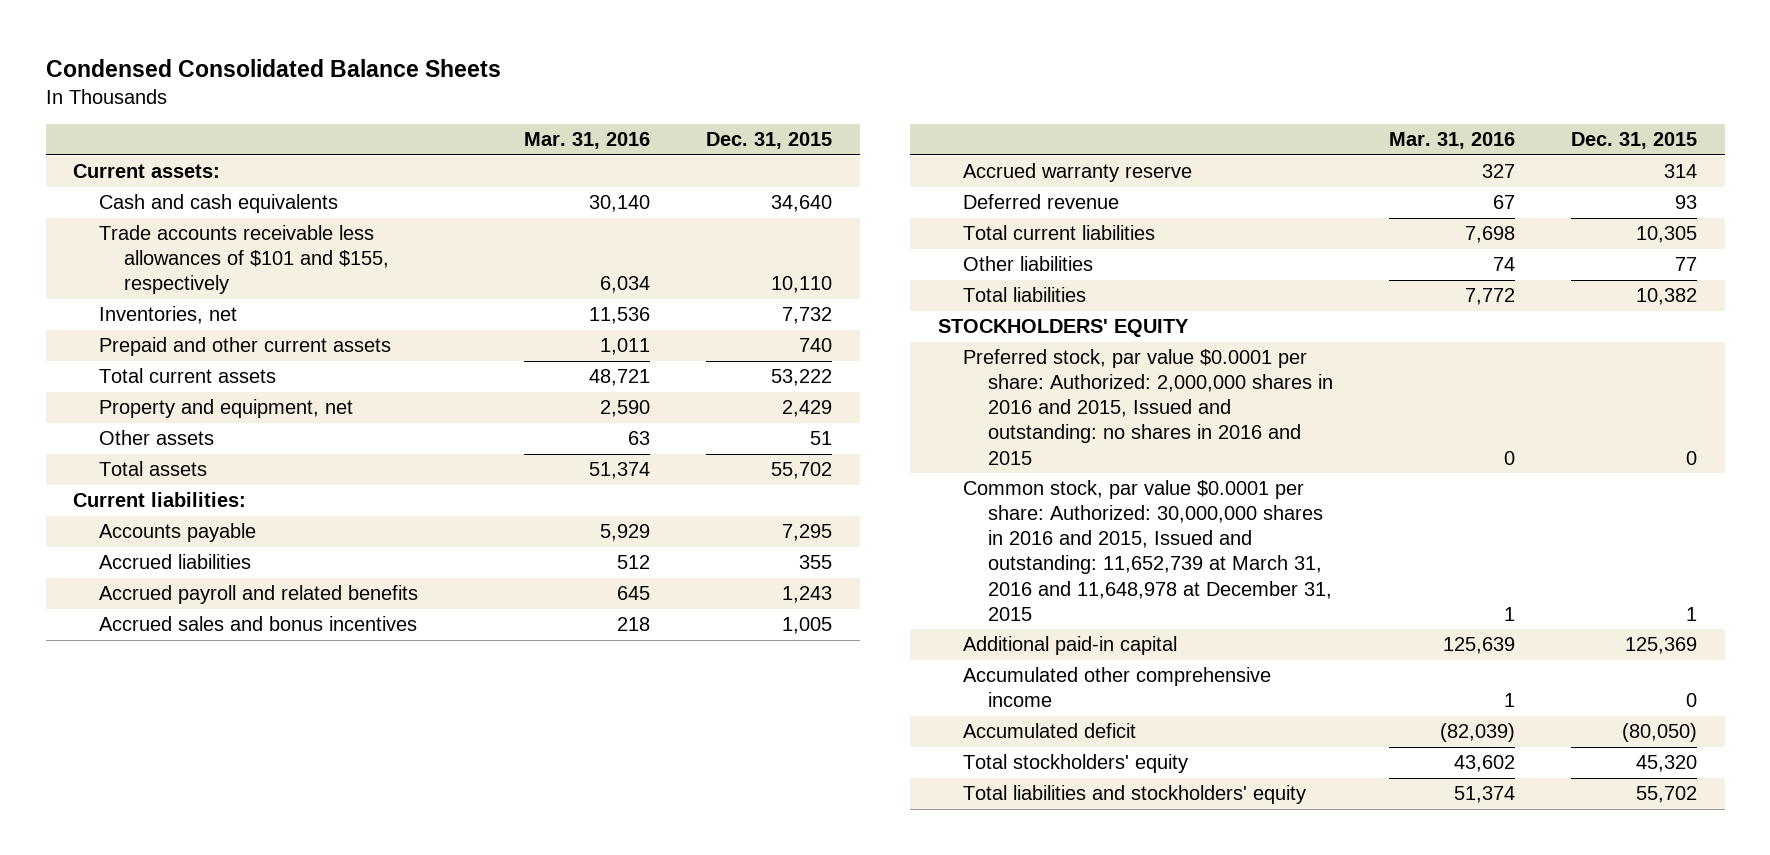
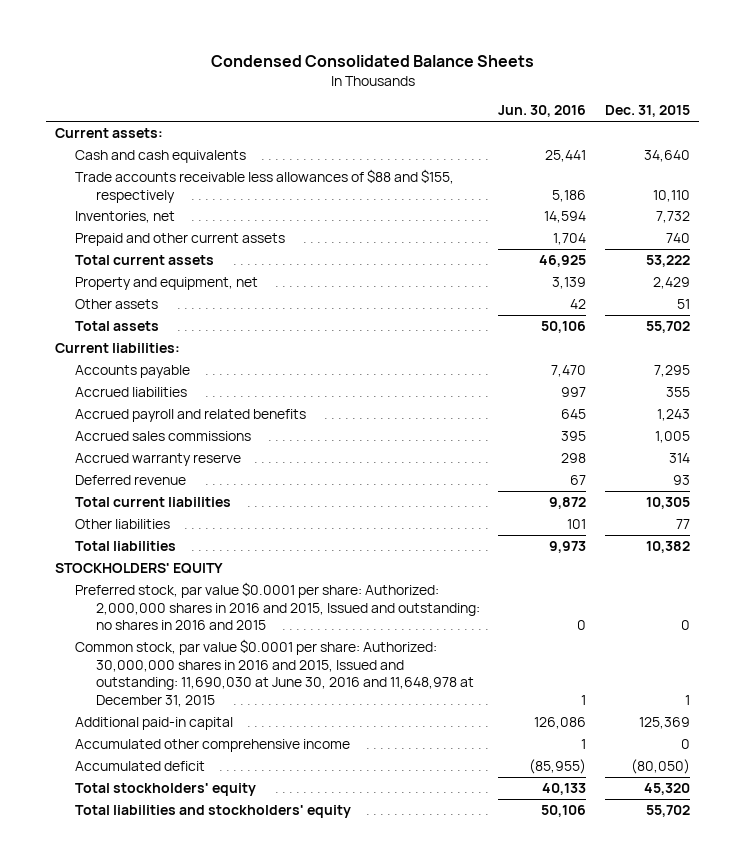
[524,132,651,150] Mar. 31, 2016 -> none
none -> [498,105,587,118] Jun. 30, 2016
[98,225,389,295] Trade accounts receivable less allowances of $101 and $155, respectively -> [75,168,455,203] Trade accounts receivable less allowances of $88 and $155, respectively
[98,616,417,632] Accrued sales and bonus incentives -> none
none -> [75,430,252,441] Accrued sales commissions
[963,480,1333,621] Common stock, par value $0.0001 per share: Authorized: 30,000,000 shares in 2016 and 2015, Issued and outstanding: 11,652,739 at March 31, 2016 and 11,648,978 at December 31, 2015 -> [75,638,474,708] Common stock, par value $0.0001 per share: Authorized: 30,000,000 shares in 2016 and 2015, Issued and outstanding: 11,690,030 at June 30, 2016 and 11,648,978 at December 31, 2015

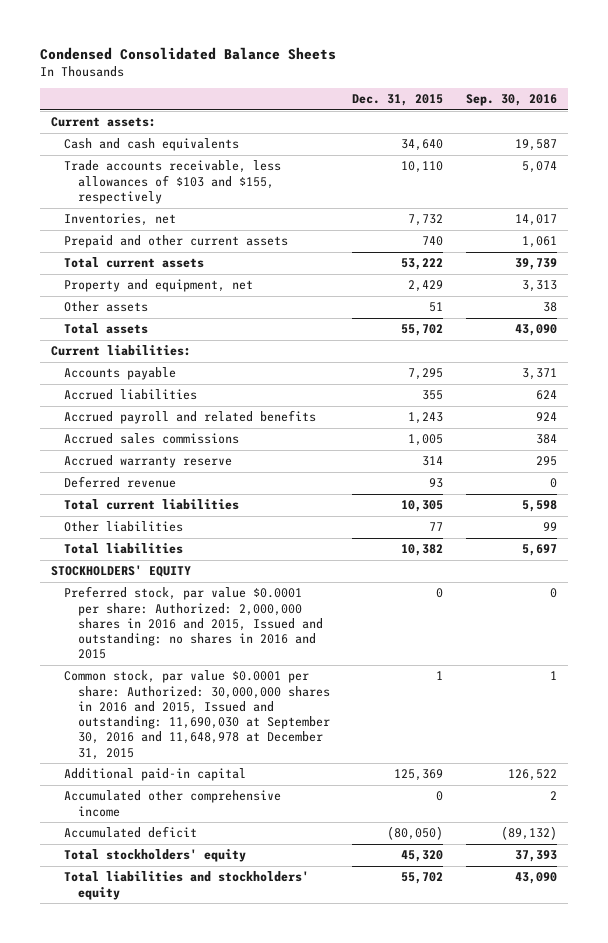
[498,105,587,118] Jun. 30, 2016 -> none
none -> [465,94,557,107] Sep. 30, 2016
[75,168,455,203] Trade accounts receivable less allowances of $88 and $155, respectively -> [64,160,282,204] Trade accounts receivable, less allowances of $103 and $155, respectively
[75,638,474,708] Common stock, par value $0.0001 per share: Authorized: 30,000,000 shares in 2016 and 2015, Issued and outstanding: 11,690,030 at June 30, 2016 and 11,648,978 at December 31, 2015 -> [64,670,330,760] Common stock, par value $0.0001 per share: Authorized: 30,000,000 shares in 2016 and 2015, Issued and outstanding: 11,690,030 at September 30, 2016 and 11,648,978 at December 31, 2015

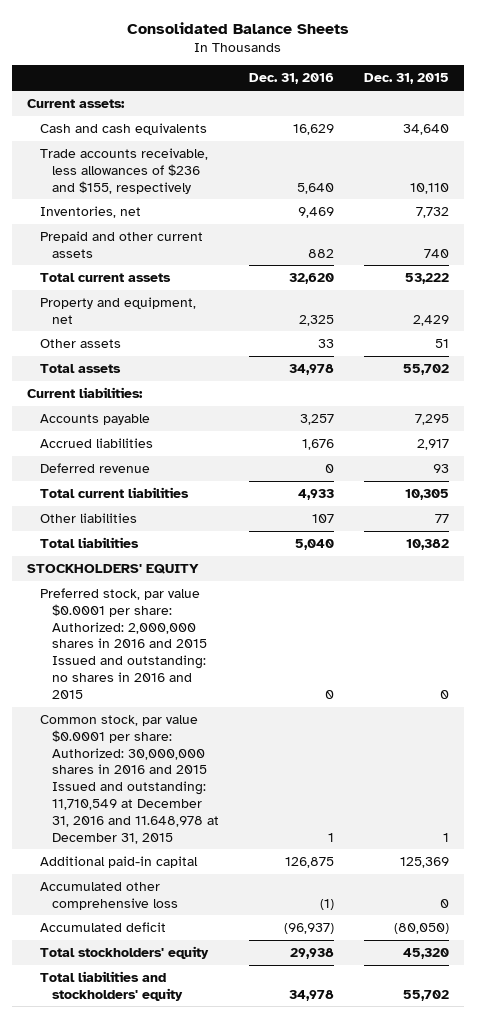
[39,46,336,60] Condensed Consolidated Balance Sheets -> [127,21,350,34] Consolidated Balance Sheets
[465,94,557,107] Sep. 30, 2016 -> none
none -> [249,73,335,85] Dec. 31, 2016
[64,160,282,204] Trade accounts receivable, less allowances of $103 and $155, respectively -> [39,147,208,194] Trade accounts receivable, less allowances of $236 and $155, respectively
[64,410,317,425] Accrued payroll and related benefits -> none
[64,433,240,445] Accrued sales commissions -> none
[64,455,233,469] Accrued warranty reserve -> none
[422,390,444,401] 355 -> [417,438,450,450] 2,917
[64,586,323,660] Preferred stock, par value $0.0001 per share: Authorized: 2,000,000 shares in 2016 and 2015, Issued and outstanding: no shares in 2016 and 2015 -> [39,587,207,699] Preferred stock, par value $0.0001 per share: Authorized: 2,000,000 shares in 2016 and 2015 Issued and outstanding: no shares in 2016 and 2015
[64,670,330,760] Common stock, par value $0.0001 per share: Authorized: 30,000,000 shares in 2016 and 2015, Issued and outstanding: 11,690,030 at September 30, 2016 and 11,648,978 at December 31, 2015 -> [39,714,219,844] Common stock, par value $0.0001 per share: Authorized: 30,000,000 shares in 2016 and 2015 Issued and outstanding: 11,710,549 at December 31, 2016 and 11.648,978 at December 31, 2015
[64,790,282,817] Accumulated other comprehensive income -> [39,881,178,910] Accumulated other comprehensive loss

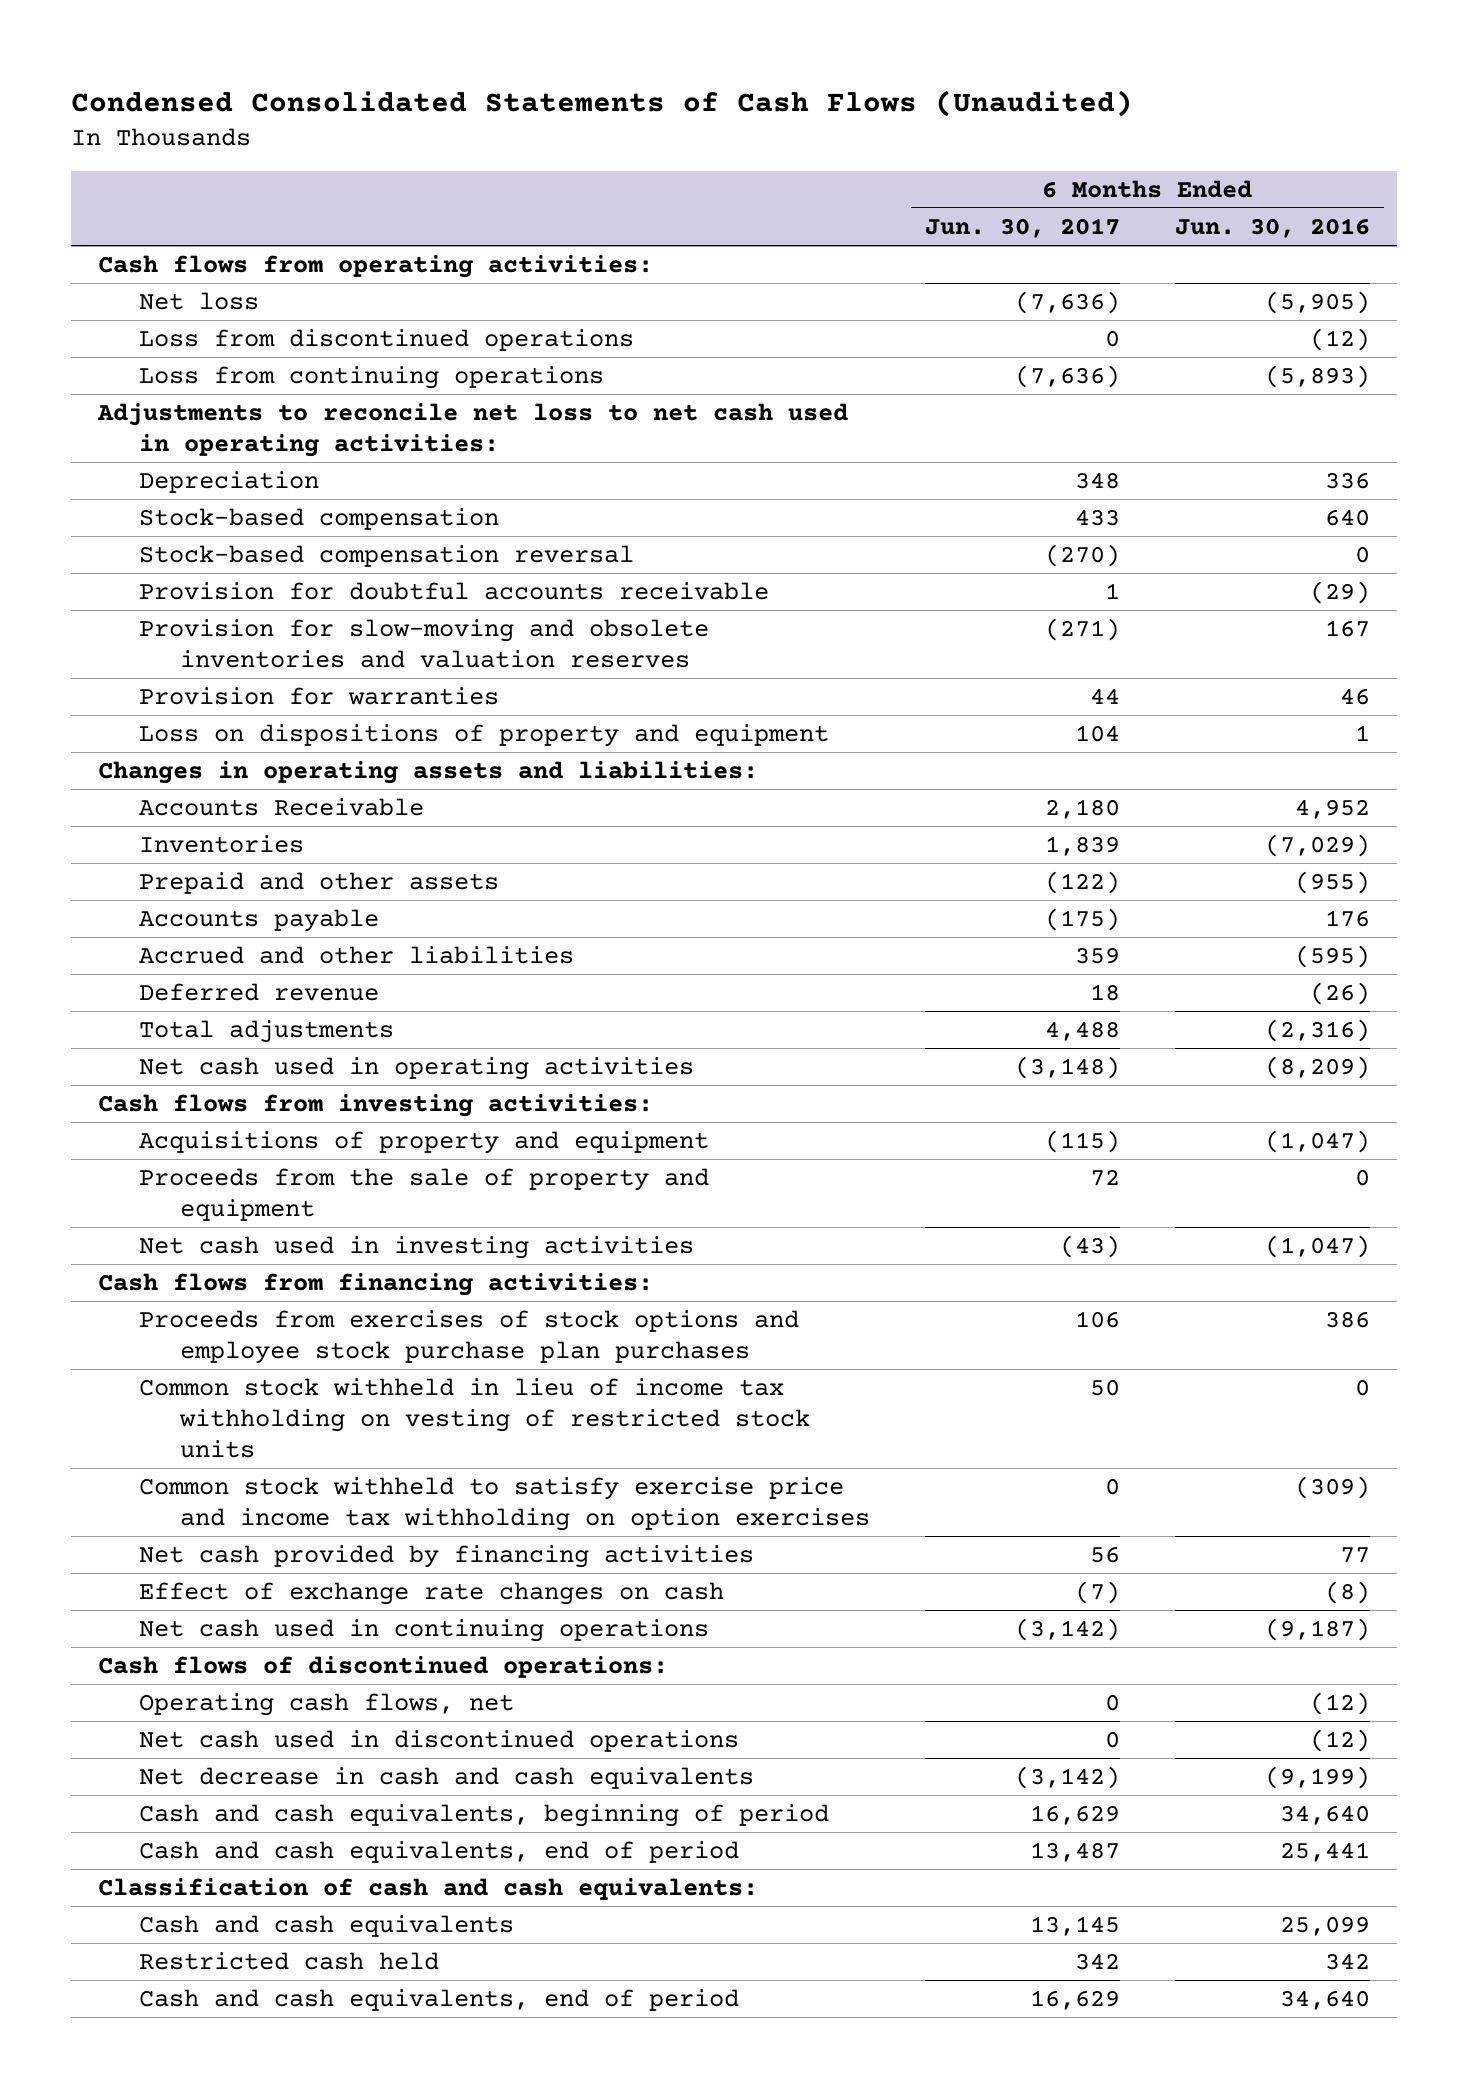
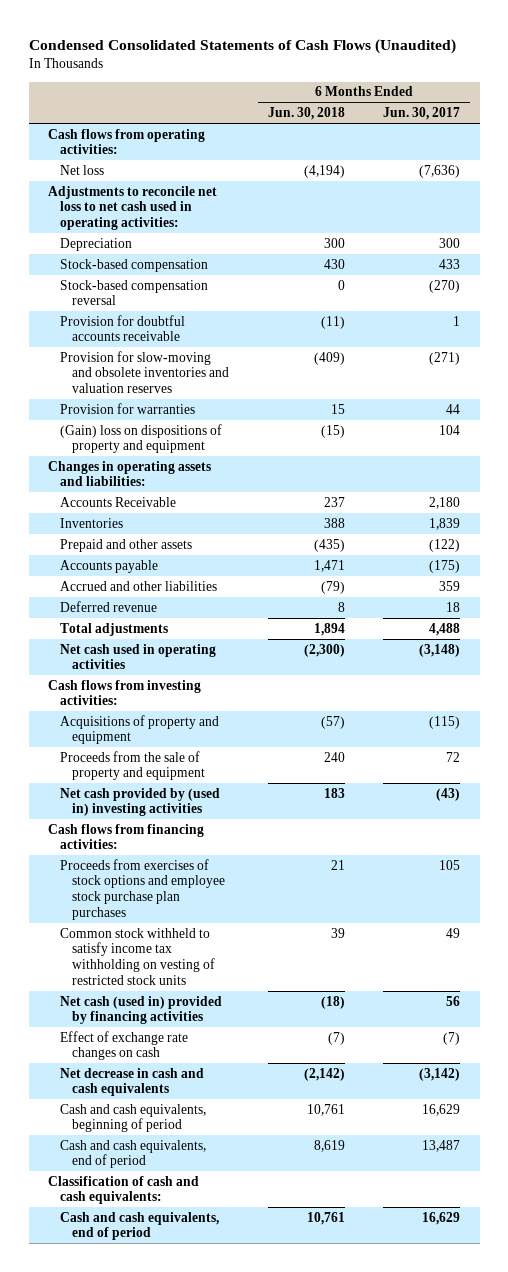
[1174,217,1370,238] Jun. 30, 2016 -> none
none -> [267,107,345,121] Jun. 30, 2018
[139,329,635,352] Loss from discontinued operations -> none
[139,366,605,390] Loss from continuing operations -> none
[1074,472,1120,490] 348 -> [439,237,461,248] 300
[139,724,830,748] Loss on dispositions of property and equipment -> [60,423,223,454] (Gain) loss on dispositions of property and equipment
[139,1236,695,1260] Net cash used in investing activities -> [60,787,221,817] Net cash provided by (used in) investing activities
[139,1477,870,1532] Common stock withheld to satisfy exercise price and income tax withholding on option exercises -> none
[1074,1311,1120,1329] 106 -> [439,859,461,870] 105
[139,1378,810,1459] Common stock withheld in lieu of income tax withholding on vesting of restricted stock units -> [60,927,216,985] Common stock withheld to satisfy income tax withholding on vesting of restricted stock units
[1089,1379,1120,1397] 50 -> [446,927,461,938] 49
[139,1545,755,1569] Net cash provided by financing activities -> [60,995,223,1025] Net cash (used in) provided by financing activities
[139,1619,710,1643] Net cash used in continuing operations -> none
[98,1656,669,1679] Cash flows of discontinued operations: -> none
[139,1693,515,1717] Operating cash flows, net -> none
[139,1730,740,1753] Net cash used in discontinued operations -> none
[139,1915,515,1938] Cash and cash equivalents -> none
[139,1952,440,1971] Restricted cash held -> none

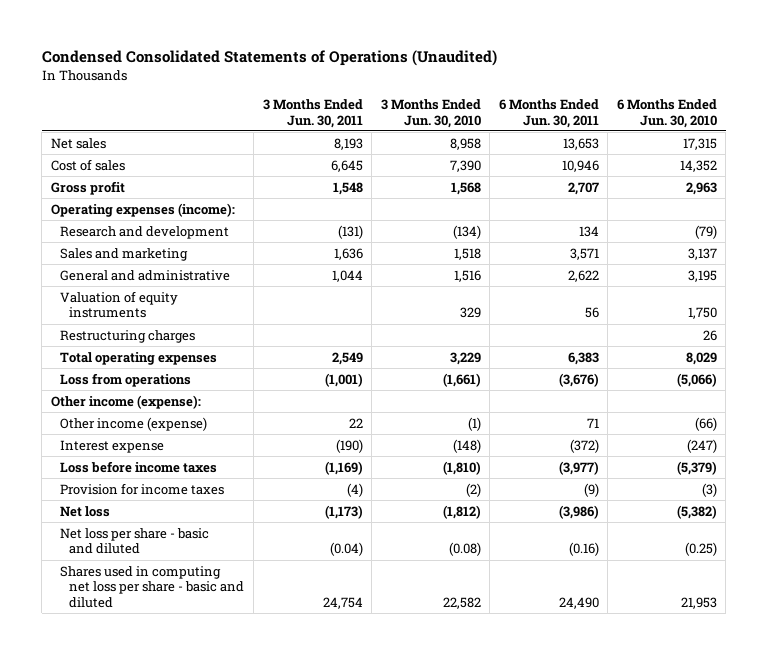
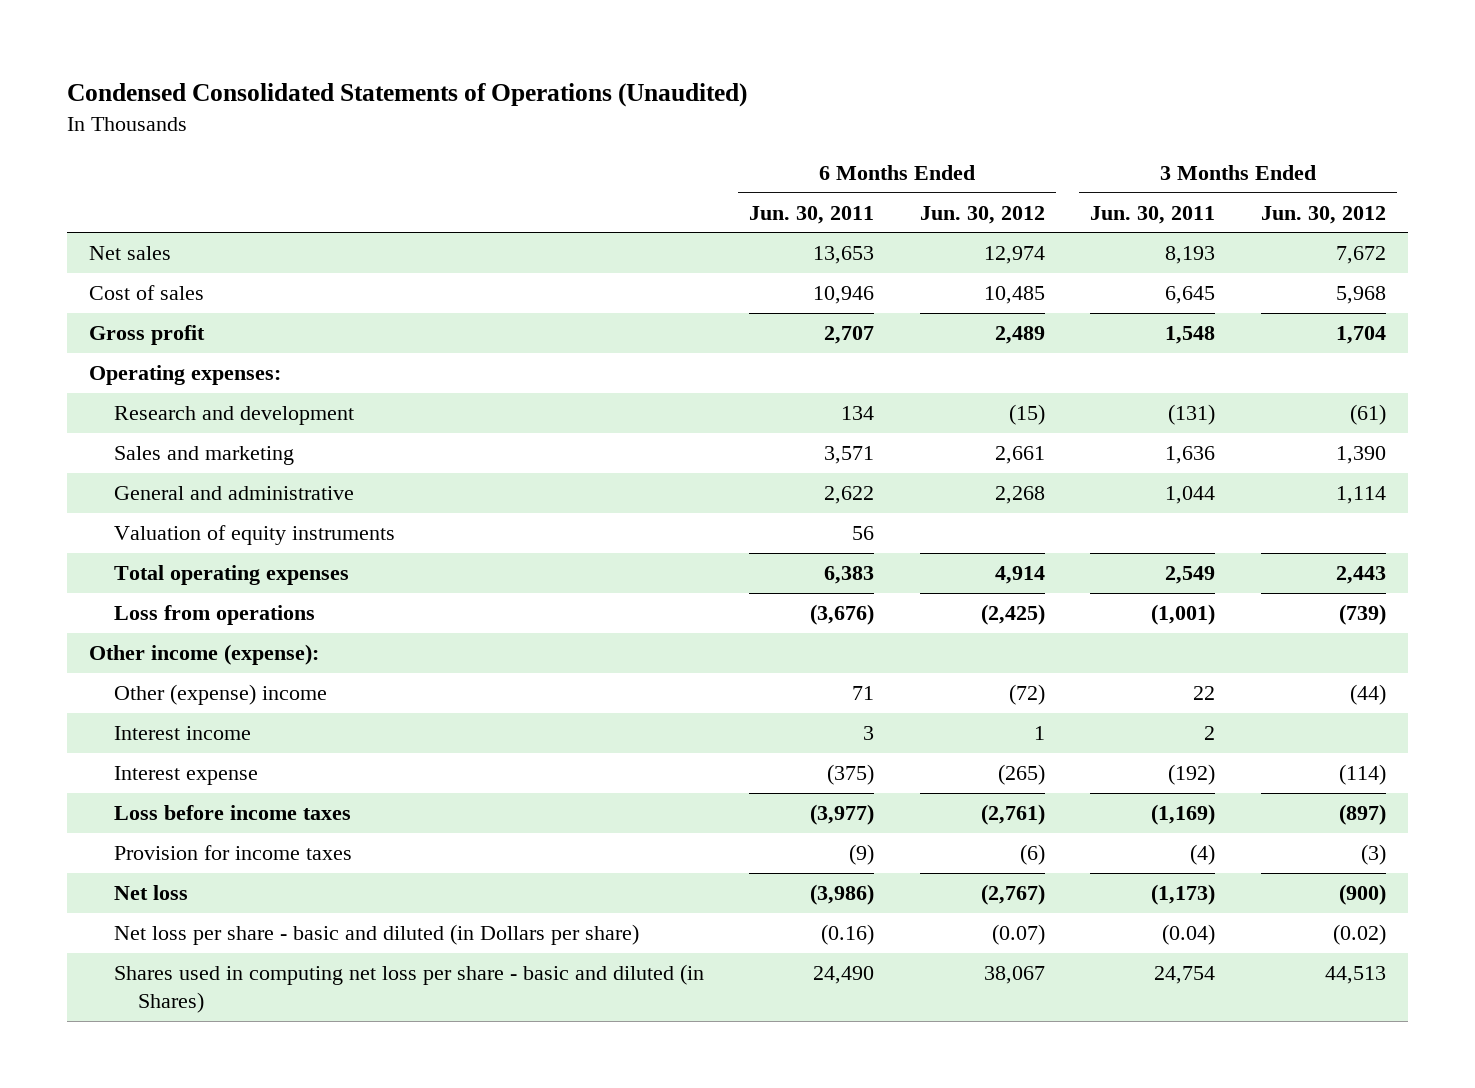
[380,98,481,128] 3 Months Ended Jun. 30, 2010 -> none
[616,98,717,128] 6 Months Ended Jun. 30, 2010 -> none
none -> [919,205,1045,224] Jun. 30, 2012
none -> [1260,205,1386,224] Jun. 30, 2012
[50,202,235,217] Operating expenses (income): -> [89,365,282,386] Operating expenses:
[60,329,196,343] Restructuring charges -> none
[60,416,208,431] Other income (expense) -> [113,684,327,706] Other (expense) income
none -> [113,726,251,741] Interest income
[335,438,363,453] (190) -> [1168,764,1216,786] (192)
[569,438,599,453] (372) -> [827,764,875,786] (375)
[60,527,210,555] Net loss per share - basic and diluted -> [113,924,639,946] Net loss per share - basic and diluted (in Dollars per share)
[60,565,245,608] Shares used in computing net loss per share - basic and diluted -> [113,964,704,1014] Shares used in computing net loss per share - basic and diluted (in Shares)

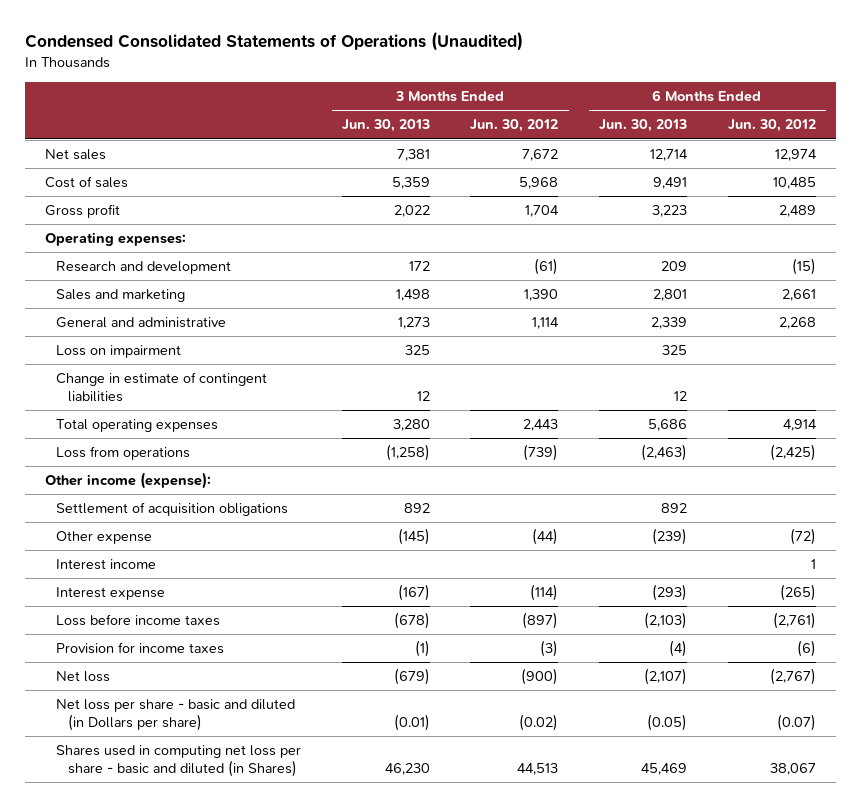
[749,205,875,224] Jun. 30, 2011 -> none
[1090,205,1216,224] Jun. 30, 2011 -> none
none -> [341,119,430,133] Jun. 30, 2013
none -> [598,119,687,133] Jun. 30, 2013
[113,525,395,546] Valuation of equity instruments -> none
none -> [56,345,182,359] Loss on impairment
none -> [56,372,268,402] Change in estimate of contingent liabilities
none -> [56,502,289,517] Settlement of acquisition obligations
[113,684,327,706] Other (expense) income -> [56,531,153,545] Other expense

